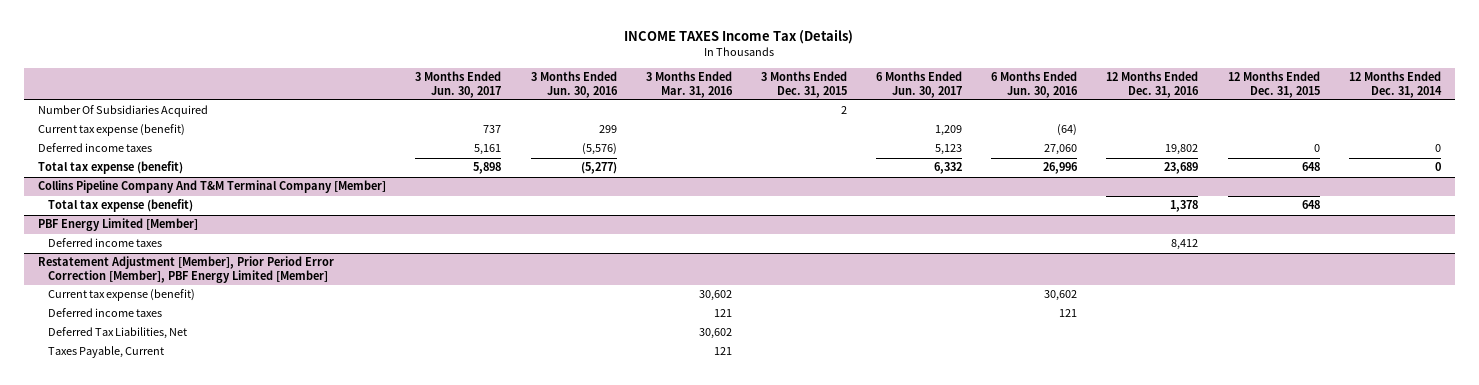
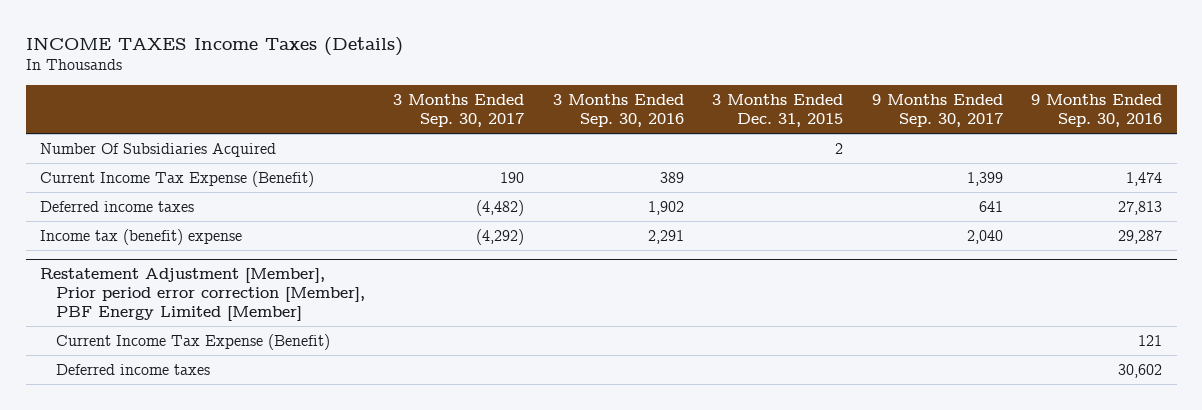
[624,29,854,45] INCOME TAXES Income Tax (Details) -> [25,36,403,56] INCOME TAXES Income Taxes (Details)
[415,70,502,98] 3 Months Ended Jun. 30, 2017 -> none
[530,70,618,98] 3 Months Ended Jun. 30, 2016 -> none
[645,70,733,98] 3 Months Ended Mar. 31, 2016 -> none
[876,70,963,98] 6 Months Ended Jun. 30, 2017 -> none
[991,70,1079,98] 6 Months Ended Jun. 30, 2016 -> none
[1106,70,1200,98] 12 Months Ended Dec. 31, 2016 -> none
[1227,70,1320,98] 12 Months Ended Dec. 31, 2015 -> none
[1348,70,1442,98] 12 Months Ended Dec. 31, 2014 -> none
none -> [393,94,525,127] 3 Months Ended Sep. 30, 2017
none -> [552,94,684,127] 3 Months Ended Sep. 30, 2016
none -> [871,94,1003,127] 9 Months Ended Sep. 30, 2017
none -> [1031,94,1163,127] 9 Months Ended Sep. 30, 2016
[38,124,186,137] Current tax expense (benefit) -> [40,170,315,187] Current Income Tax Expense (Benefit)
[38,180,387,194] Collins Pipeline Company And T&M Terminal Company [Member] -> none
[47,199,193,213] Total tax expense (benefit) -> none
[38,218,199,232] PBF Energy Limited [Member] -> none
[47,238,162,248] Deferred income taxes -> none
[38,161,184,175] Total tax expense (benefit) -> [40,228,243,245] Income tax (benefit) expense
[38,256,335,284] Restatement Adjustment [Member], Prior Period Error Correction [Member], PBF Energy Limited [Member] -> [40,268,365,321] Restatement Adjustment [Member], Prior period error correction [Member], PBF Energy Limited [Member]
[47,289,195,302] Current tax expense (benefit) -> [55,333,330,350] Current Income Tax Expense (Benefit)
[47,327,187,340] Deferred Tax Liabilities, Net -> none
[47,346,164,359] Taxes Payable, Current -> none

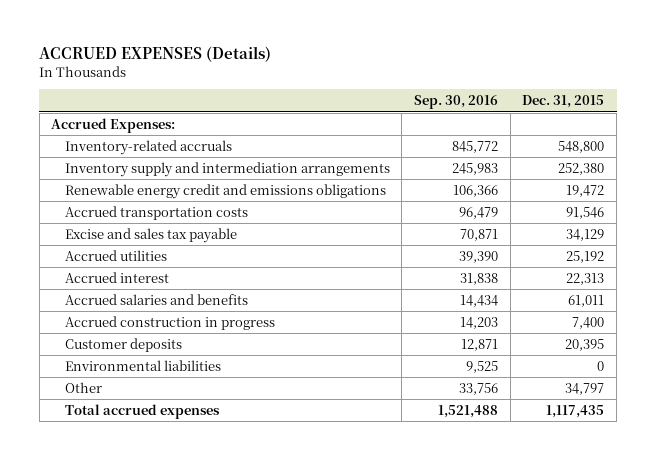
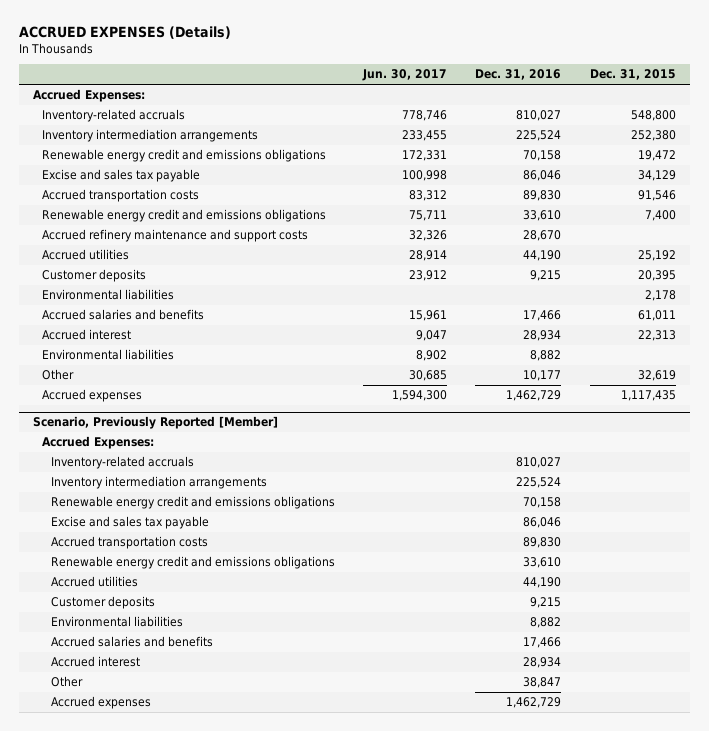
[414,95,499,110] Sep. 30, 2016 -> none
none -> [362,69,448,82] Jun. 30, 2017
none -> [475,69,562,81] Dec. 31, 2016
[64,161,390,177] Inventory supply and intermediation arrangements -> [41,129,258,143] Inventory intermediation arrangements
[64,205,248,220] Accrued transportation costs -> [41,189,199,203] Accrued transportation costs
none -> [41,209,326,223] Renewable energy credit and emissions obligations
none -> [41,229,308,243] Accrued refinery maintenance and support costs
[64,315,275,330] Accrued construction in progress -> none
[597,360,605,371] 0 -> [644,290,676,302] 2,178
[64,293,248,305] Accrued salaries and benefits -> [41,309,204,321] Accrued salaries and benefits
[64,271,169,283] Accrued interest -> [41,329,131,341] Accrued interest
none -> [41,349,174,361] Environmental liabilities
[565,382,605,395] 34,797 -> [637,370,676,382] 32,619
[64,403,220,419] Total accrued expenses -> [41,389,142,403] Accrued expenses
none -> [32,416,278,430] Scenario, Previously Reported [Member]
none -> [41,436,154,450] Accrued Expenses:
none -> [50,456,194,470] Inventory-related accruals
none -> [50,476,267,490] Inventory intermediation arrangements
none -> [50,496,335,510] Renewable energy credit and emissions obligations
none -> [50,516,209,530] Excise and sales tax payable
none -> [50,536,208,550] Accrued transportation costs
none -> [50,556,335,570] Renewable energy credit and emissions obligations
none -> [50,576,138,588] Accrued utilities
none -> [50,596,155,610] Customer deposits
none -> [50,616,183,628] Environmental liabilities
none -> [50,636,213,648] Accrued salaries and benefits
none -> [50,656,140,668] Accrued interest
none -> [50,676,83,688] Other
none -> [50,696,151,710] Accrued expenses

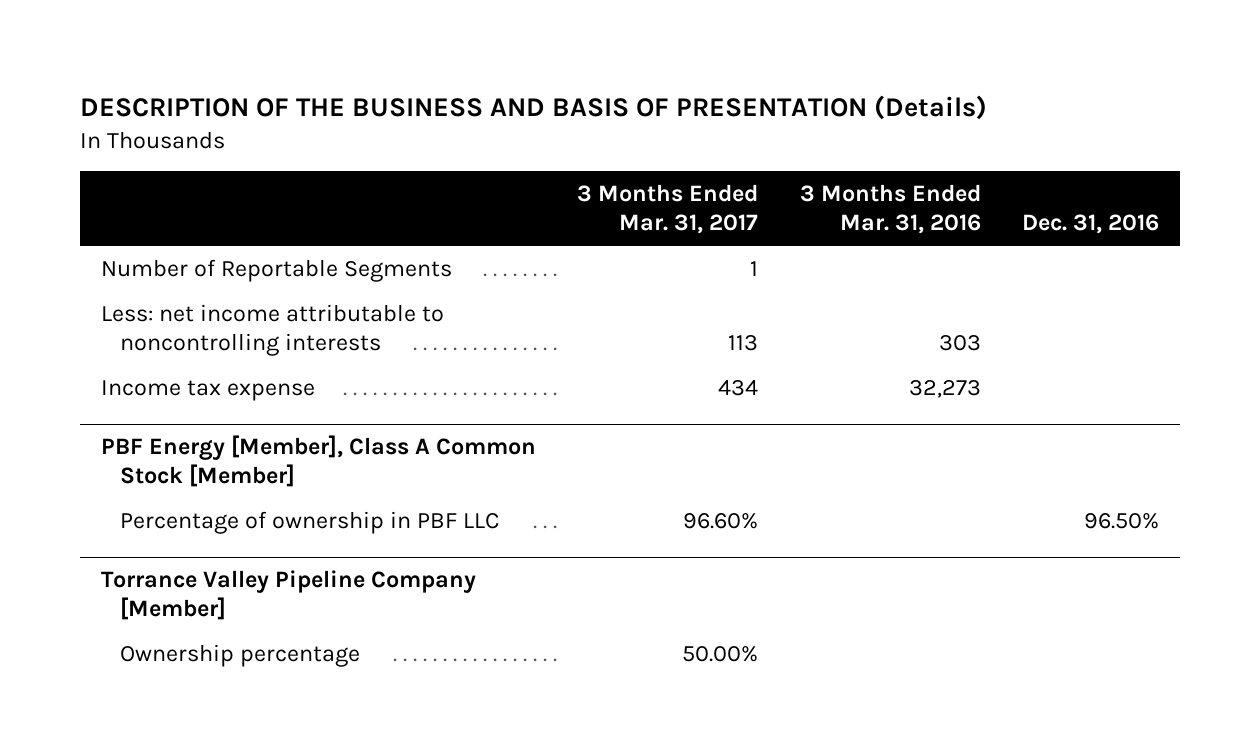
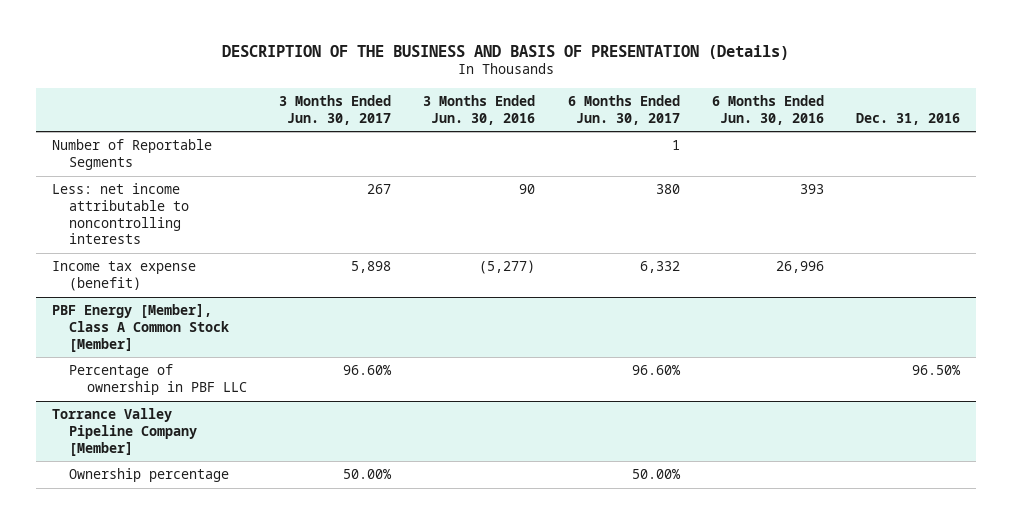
[577,184,759,235] 3 Months Ended Mar. 31, 2017 -> none
[799,184,981,235] 3 Months Ended Mar. 31, 2016 -> none
none -> [278,95,391,125] 3 Months Ended Jun. 30, 2017
none -> [423,95,536,125] 3 Months Ended Jun. 30, 2016
none -> [567,95,680,125] 6 Months Ended Jun. 30, 2017
none -> [711,95,824,125] 6 Months Ended Jun. 30, 2016
[100,379,315,401] Income tax expense -> [52,261,197,291] Income tax expense (benefit)

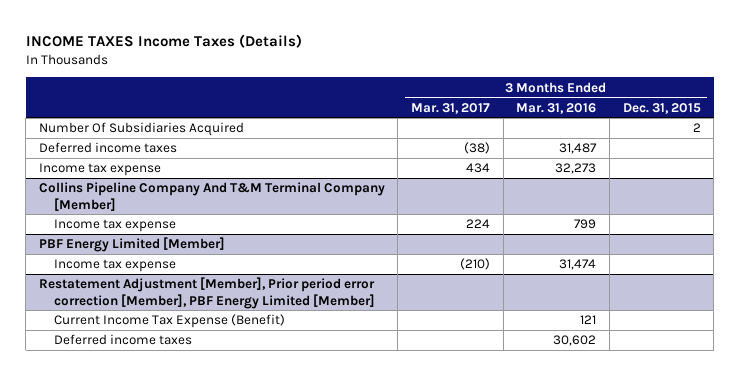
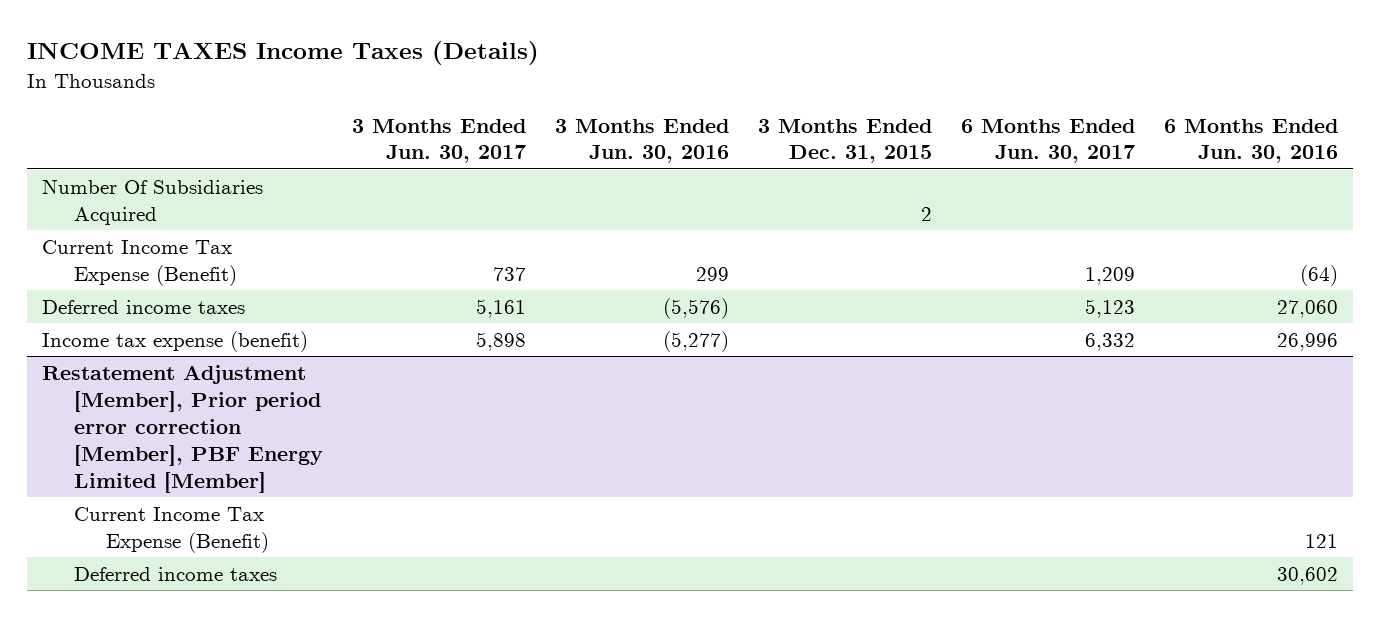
[411,102,491,114] Mar. 31, 2017 -> none
[516,102,597,114] Mar. 31, 2016 -> none
none -> [351,118,526,164] 3 Months Ended Jun. 30, 2017
none -> [554,118,729,164] 3 Months Ended Jun. 30, 2016
none -> [960,118,1135,164] 6 Months Ended Jun. 30, 2017
none -> [1164,118,1339,164] 6 Months Ended Jun. 30, 2016
none -> [41,239,237,286] Current Income Tax Expense (Benefit)
[38,182,385,211] Collins Pipeline Company And T&M Terminal Company [Member] -> none
[53,219,176,233] Income tax expense -> none
[38,237,225,253] PBF Energy Limited [Member] -> none
[53,259,176,273] Income tax expense -> none
[38,163,161,177] Income tax expense -> [41,330,308,352] Income tax expense (benefit)

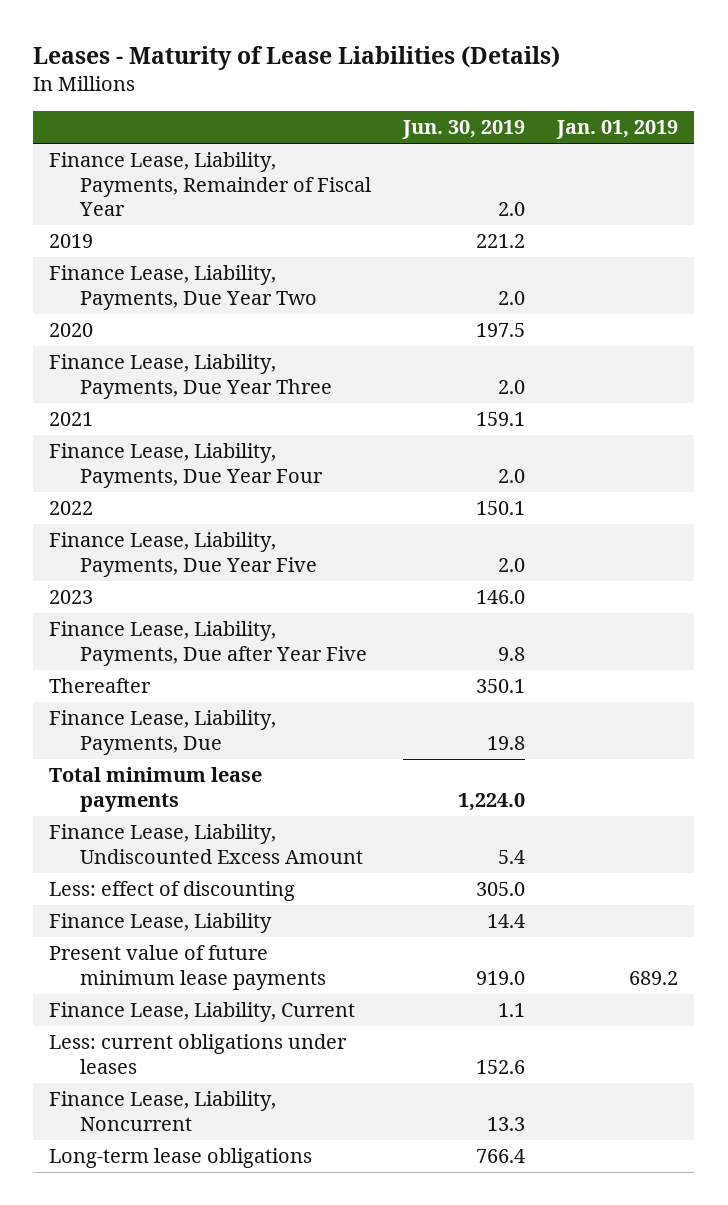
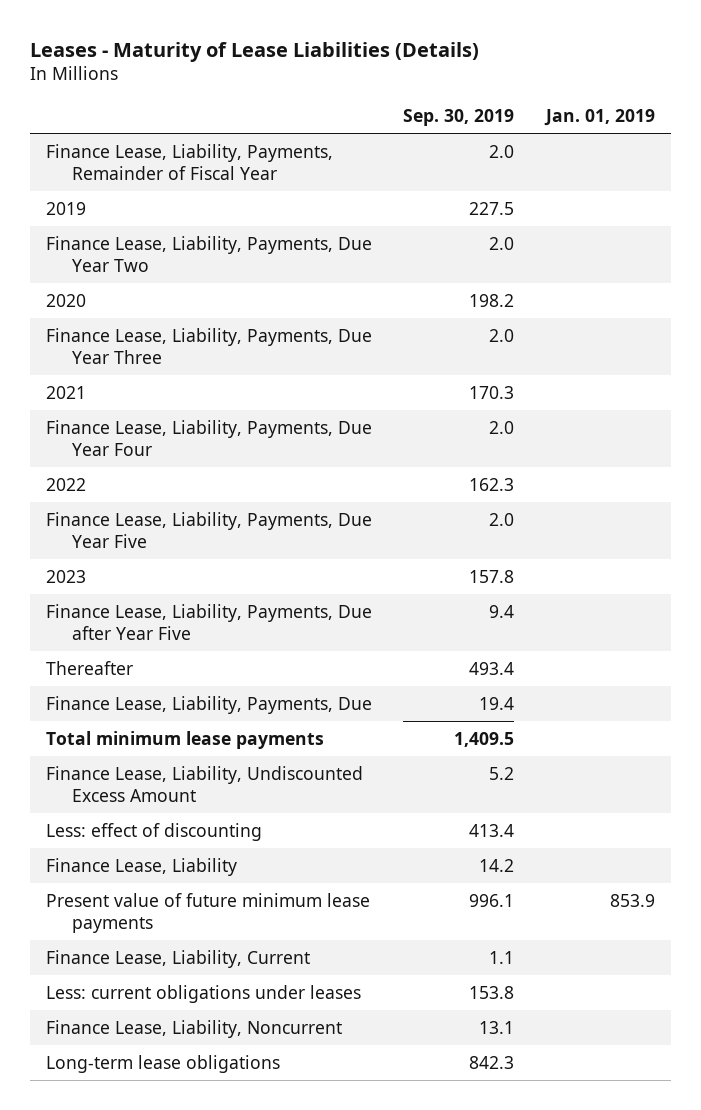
[402,120,526,140] Jun. 30, 2019 -> none
none -> [403,108,515,126] Sep. 30, 2019
[629,970,679,985] 689.2 -> [610,893,656,907] 853.9

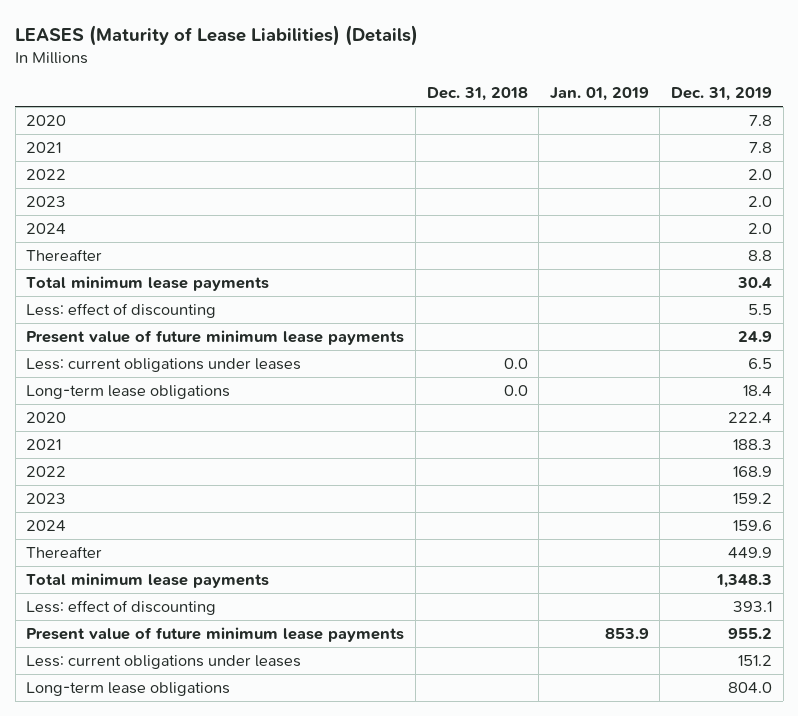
[29,41,479,62] Leases - Maturity of Lease Liabilities (Details) -> [15,24,419,46] LEASES (Maturity of Lease Liabilities) (Details)
[403,108,515,126] Sep. 30, 2019 -> none
none -> [426,86,528,101] Dec. 31, 2018
none -> [670,86,772,101] Dec. 31, 2019
[45,143,333,180] Finance Lease, Liability, Payments, Remainder of Fiscal Year -> none
[45,201,86,215] 2019 -> none
[45,235,372,272] Finance Lease, Liability, Payments, Due Year Two -> none
[45,327,372,364] Finance Lease, Liability, Payments, Due Year Three -> none
[45,419,372,456] Finance Lease, Liability, Payments, Due Year Four -> none
[45,511,372,548] Finance Lease, Liability, Payments, Due Year Five -> none
[45,603,372,640] Finance Lease, Liability, Payments, Due after Year Five -> none
none -> [26,223,67,235] 2024
[45,695,372,714] Finance Lease, Liability, Payments, Due -> none
[45,765,363,802] Finance Lease, Liability, Undiscounted Excess Amount -> none
[45,857,237,876] Finance Lease, Liability -> [26,330,405,346] Present value of future minimum lease payments
none -> [26,358,302,373] Less: current obligations under leases
none -> [26,385,231,400] Long-term lease obligations
none -> [26,412,67,424] 2020
none -> [26,439,62,451] 2021
none -> [26,466,67,478] 2022
none -> [26,493,67,505] 2023
none -> [26,520,67,532] 2024
none -> [26,546,103,559] Thereafter
none -> [26,573,270,589] Total minimum lease payments
none -> [26,600,217,616] Less: effect of discounting
[45,949,310,968] Finance Lease, Liability, Current -> none
[45,1019,342,1038] Finance Lease, Liability, Noncurrent -> none

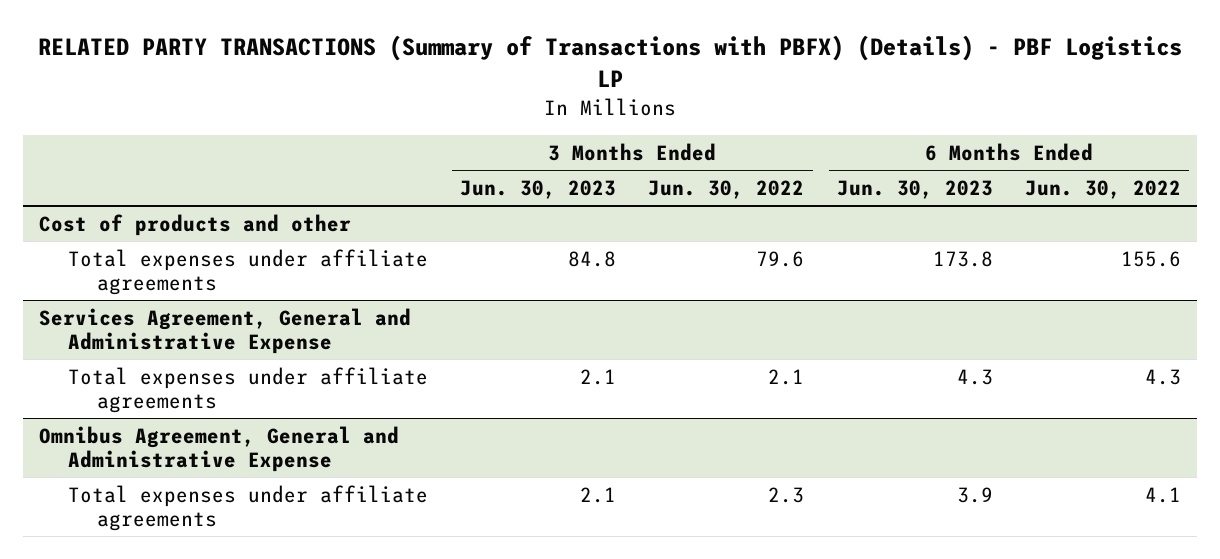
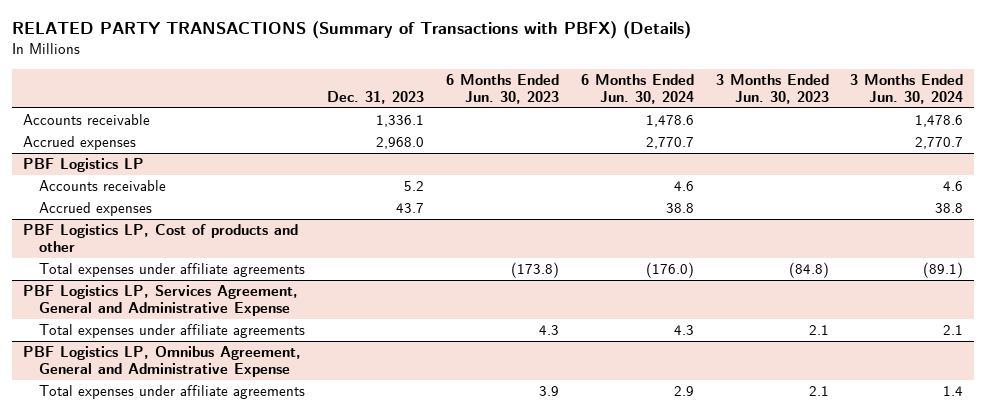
[38,34,1183,87] RELATED PARTY TRANSACTIONS (Summary of Transactions with PBFX) (Details) - PBF Logistics LP -> [11,21,691,40] RELATED PARTY TRANSACTIONS (Summary of Transactions with PBFX) (Details)
[648,179,805,199] Jun. 30, 2022 -> none
[1025,179,1182,199] Jun. 30, 2022 -> none
none -> [326,91,424,105] Dec. 31, 2023
none -> [580,73,694,105] 6 Months Ended Jun. 30, 2024
none -> [850,73,964,105] 3 Months Ended Jun. 30, 2024
[67,248,428,295] Total expenses under affiliate agreements -> none
none -> [22,114,150,126] Accounts receivable
none -> [22,136,136,151] Accrued expenses
[39,213,352,236] Cost of products and other -> [22,158,144,173] PBF Logistics LP
none -> [39,180,167,192] Accounts receivable
none -> [39,202,153,217] Accrued expenses
none -> [22,224,298,253] PBF Logistics LP, Cost of products and other
none -> [39,263,306,278] Total expenses under affiliate agreements
[39,307,412,354] Services Agreement, General and Administrative Expense -> [22,285,298,317] PBF Logistics LP, Services Agreement, General and Administrative Expense
[39,425,400,472] Omnibus Agreement, General and Administrative Expense -> [22,346,301,378] PBF Logistics LP, Omnibus Agreement, General and Administrative Expense

